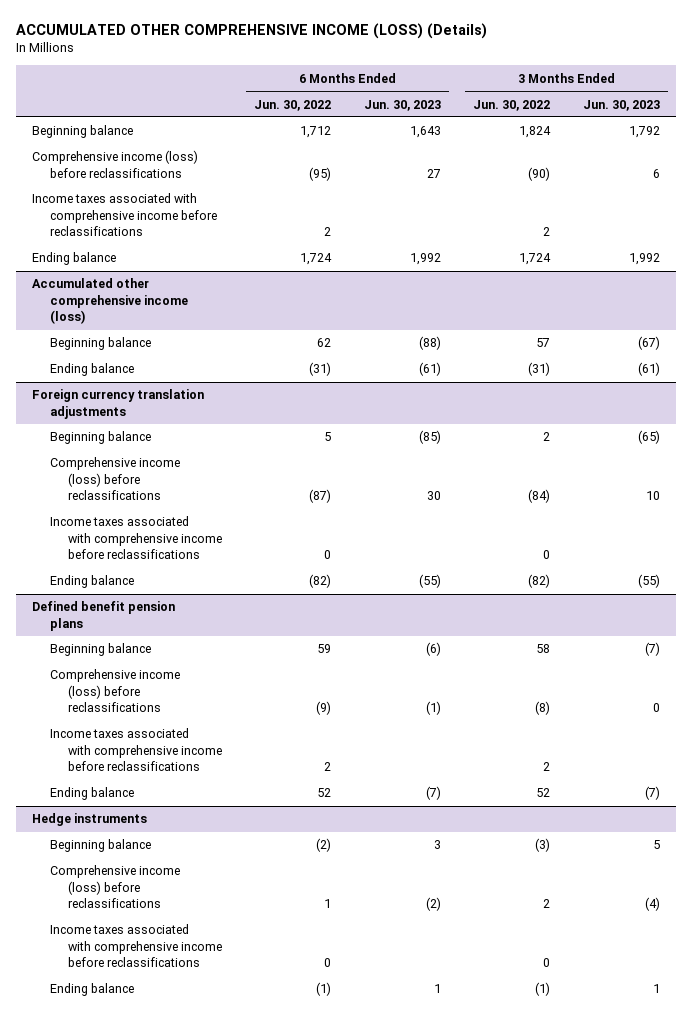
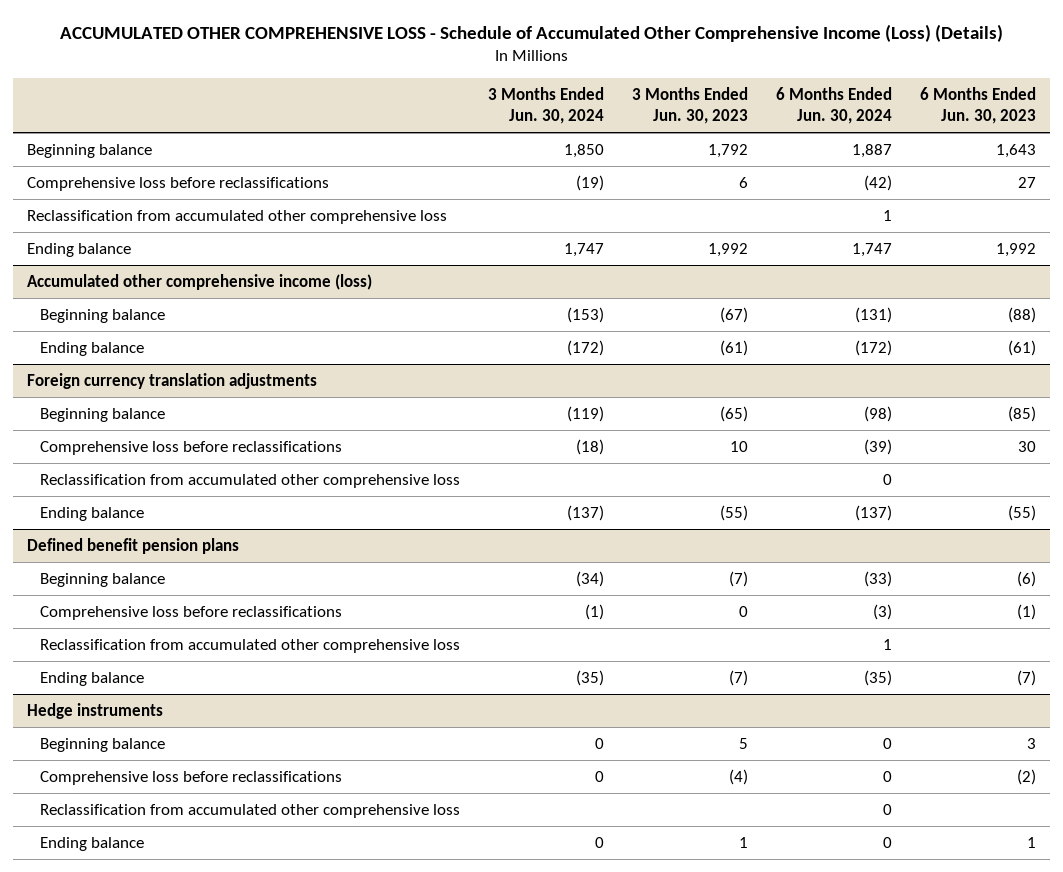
[15,23,487,40] ACCUMULATED OTHER COMPREHENSIVE INCOME (LOSS) (Details) -> [59,23,1003,42] ACCUMULATED OTHER COMPREHENSIVE LOSS - Schedule of Accumulated Other Comprehensive Income (Loss) (Details)
[254,99,332,111] Jun. 30, 2022 -> none
[473,99,551,111] Jun. 30, 2022 -> none
none -> [487,86,604,125] 3 Months Ended Jun. 30, 2024
none -> [775,86,892,125] 6 Months Ended Jun. 30, 2024
[31,193,217,237] Income taxes associated with comprehensive income before reclassifications -> none
[31,150,198,178] Comprehensive income (loss) before reclassifications -> [27,176,330,191] Comprehensive loss before reclassifications
none -> [27,209,448,224] Reclassification from accumulated other comprehensive loss
[49,516,222,560] Income taxes associated with comprehensive income before reclassifications -> none
[49,457,180,501] Comprehensive income (loss) before reclassifications -> [39,440,342,455] Comprehensive loss before reclassifications
none -> [39,473,460,488] Reclassification from accumulated other comprehensive loss
[49,728,222,772] Income taxes associated with comprehensive income before reclassifications -> none
[49,669,180,713] Comprehensive income (loss) before reclassifications -> [39,605,342,620] Comprehensive loss before reclassifications
none -> [39,638,460,653] Reclassification from accumulated other comprehensive loss
[49,924,222,968] Income taxes associated with comprehensive income before reclassifications -> none
[49,865,180,909] Comprehensive income (loss) before reclassifications -> [39,770,342,785] Comprehensive loss before reclassifications
none -> [39,803,460,818] Reclassification from accumulated other comprehensive loss

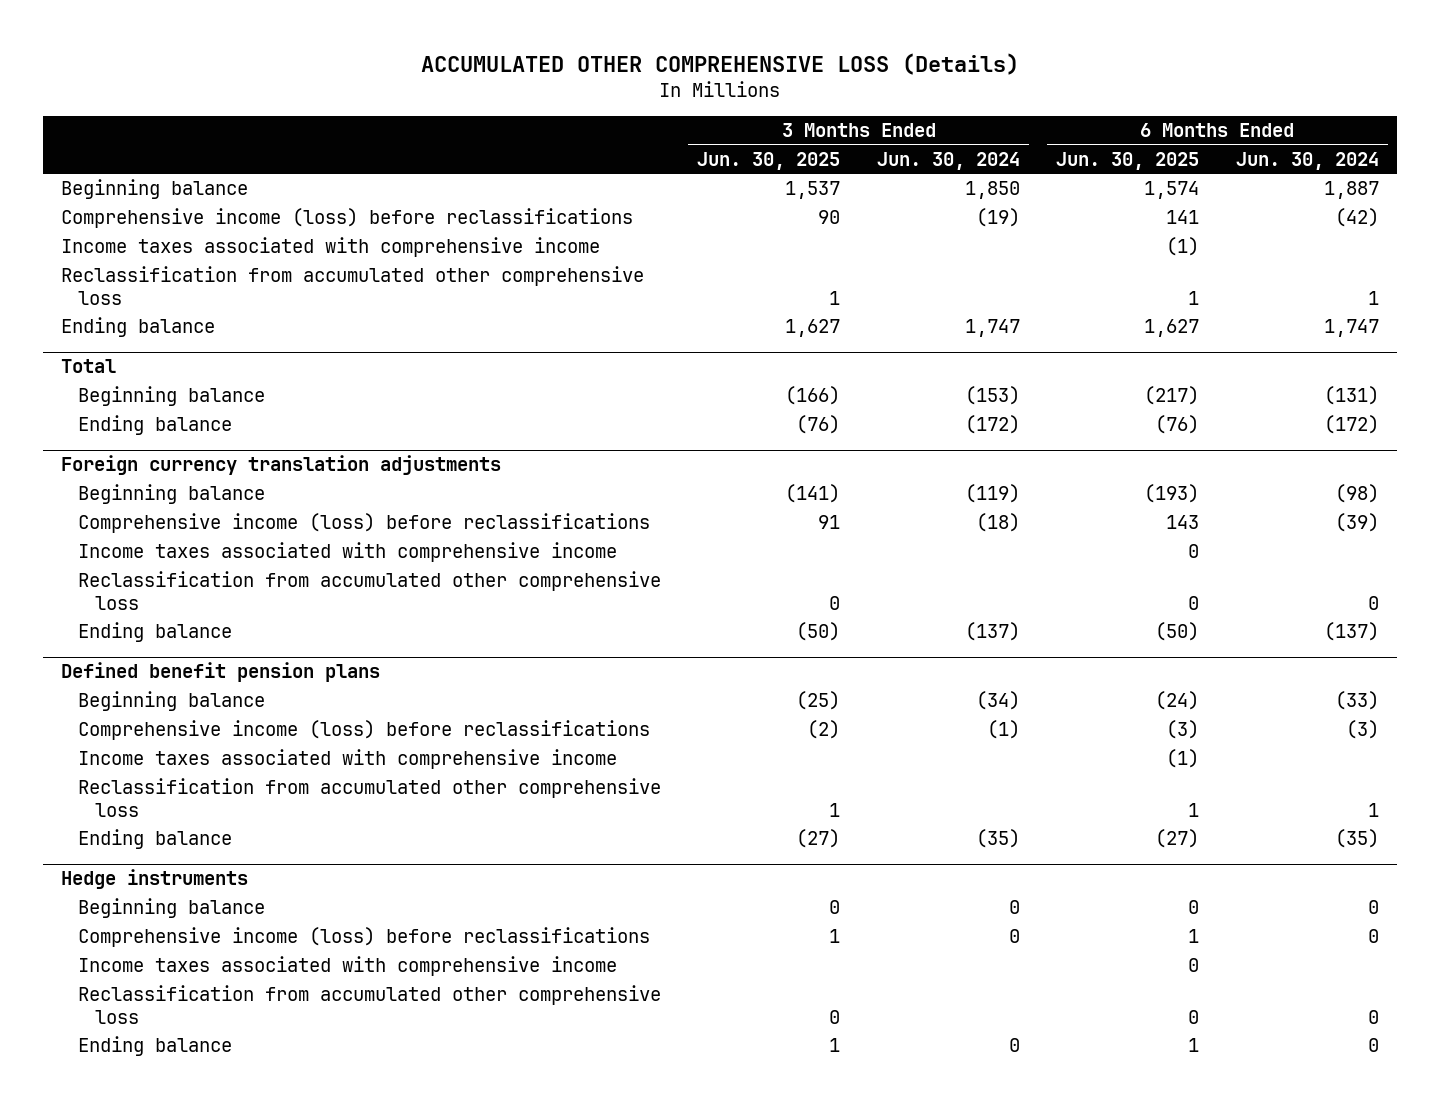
[59,23,1003,42] ACCUMULATED OTHER COMPREHENSIVE LOSS - Schedule of Accumulated Other Comprehensive Income (Loss) (Details) -> [420,52,1019,75] ACCUMULATED OTHER COMPREHENSIVE LOSS (Details)
[631,86,748,125] 3 Months Ended Jun. 30, 2023 -> none
[919,86,1036,125] 6 Months Ended Jun. 30, 2023 -> none
none -> [697,152,841,171] Jun. 30, 2025
none -> [1056,152,1200,171] Jun. 30, 2025
[27,176,330,191] Comprehensive loss before reclassifications -> [60,208,633,229] Comprehensive income (loss) before reclassifications
none -> [60,237,600,258] Income taxes associated with comprehensive income
[27,273,373,290] Accumulated other comprehensive income (loss) -> [60,359,116,374] Total
[39,440,342,455] Comprehensive loss before reclassifications -> [77,513,650,534] Comprehensive income (loss) before reclassifications
none -> [77,542,617,563] Income taxes associated with comprehensive income
[39,605,342,620] Comprehensive loss before reclassifications -> [77,720,650,741] Comprehensive income (loss) before reclassifications
none -> [77,749,617,770] Income taxes associated with comprehensive income
[39,770,342,785] Comprehensive loss before reclassifications -> [77,927,650,948] Comprehensive income (loss) before reclassifications
none -> [77,956,617,977] Income taxes associated with comprehensive income

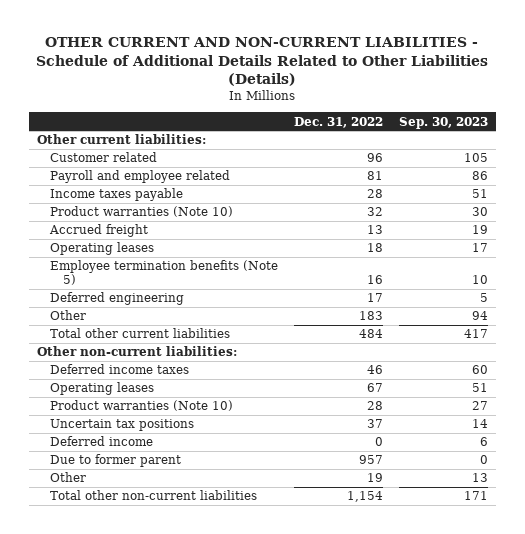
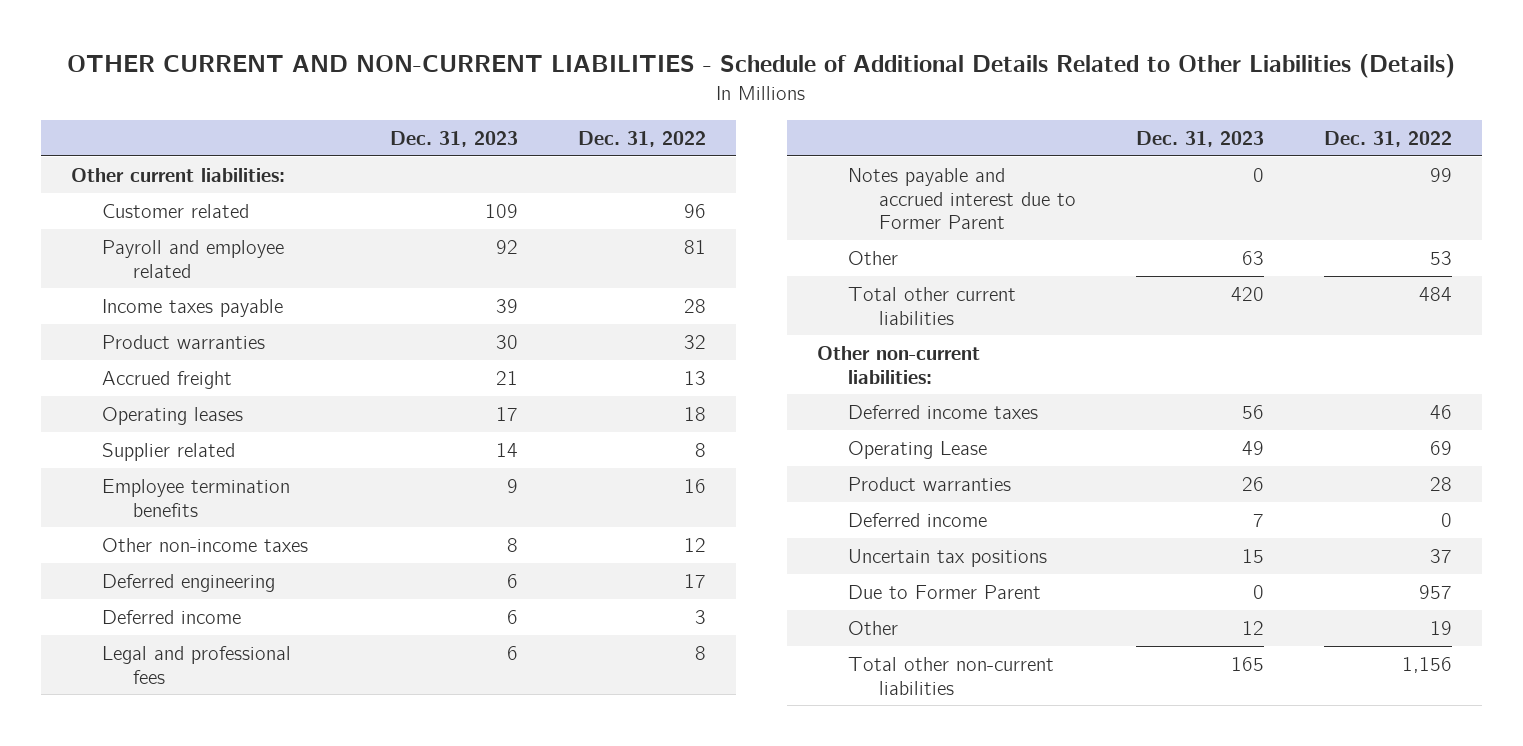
[398,116,488,129] Sep. 30, 2023 -> none
none -> [390,130,519,147] Dec. 31, 2023
[49,206,233,218] Product warranties (Note 10) -> [101,334,265,349] Product warranties
none -> [101,442,235,461] Supplier related
[49,260,278,286] Employee termination benefits (Note 5) -> [101,478,290,517] Employee termination benefits
none -> [101,537,308,552] Other non-income taxes
none -> [101,609,241,624] Deferred income
none -> [101,645,291,684] Legal and professional fees
none -> [847,167,1076,230] Notes payable and accrued interest due to Former Parent
[358,311,383,321] 183 -> [1430,250,1453,265] 53
[49,382,154,396] Operating leases -> [847,440,987,459] Operating Lease
[366,383,383,393] 67 -> [1430,440,1453,455] 69
[49,400,233,412] Product warranties (Note 10) -> [847,476,1011,491] Product warranties
[49,419,194,432] Uncertain tax positions -> [847,548,1047,567] Uncertain tax positions
[49,454,181,468] Due to former parent -> [847,584,1041,599] Due to Former Parent
[346,491,383,503] 1,154 -> [1402,656,1453,673] 1,156

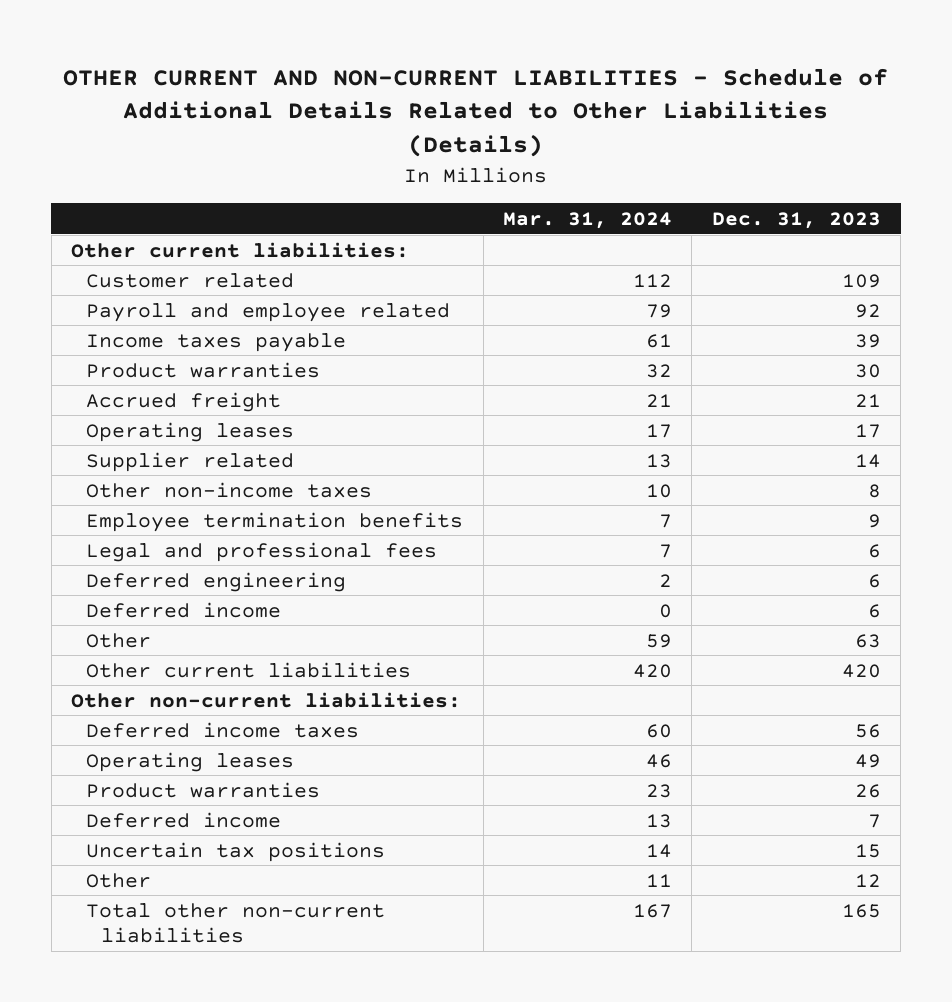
[578,130,707,147] Dec. 31, 2022 -> none
none -> [502,211,672,229] Mar. 31, 2024
[101,478,290,517] Employee termination benefits -> [86,511,464,532] Employee termination benefits
[101,645,291,684] Legal and professional fees -> [86,541,438,562] Legal and professional fees
[847,167,1076,230] Notes payable and accrued interest due to Former Parent -> none
[847,286,1016,325] Total other current liabilities -> [86,661,412,678] Other current liabilities
[847,440,987,459] Operating Lease -> [86,751,295,772] Operating leases
[847,584,1041,599] Due to Former Parent -> none

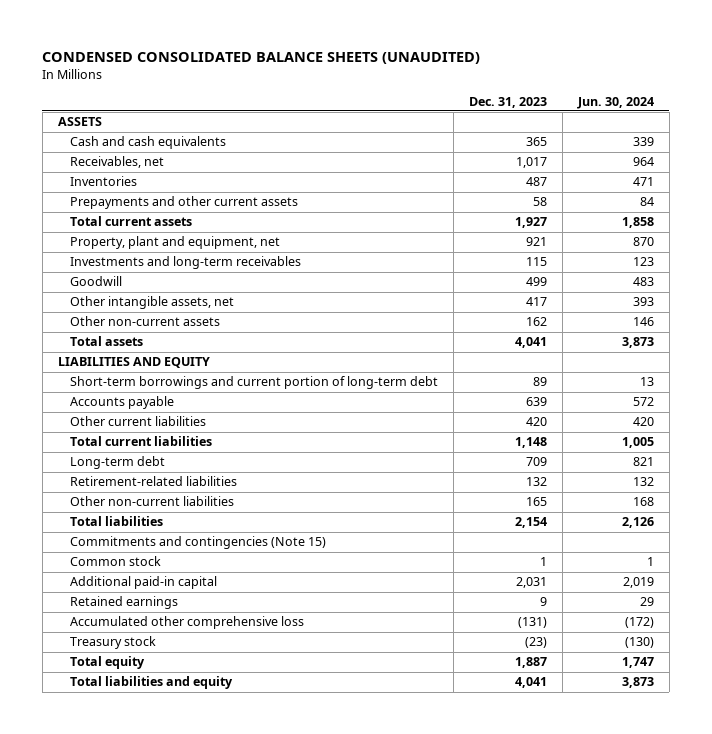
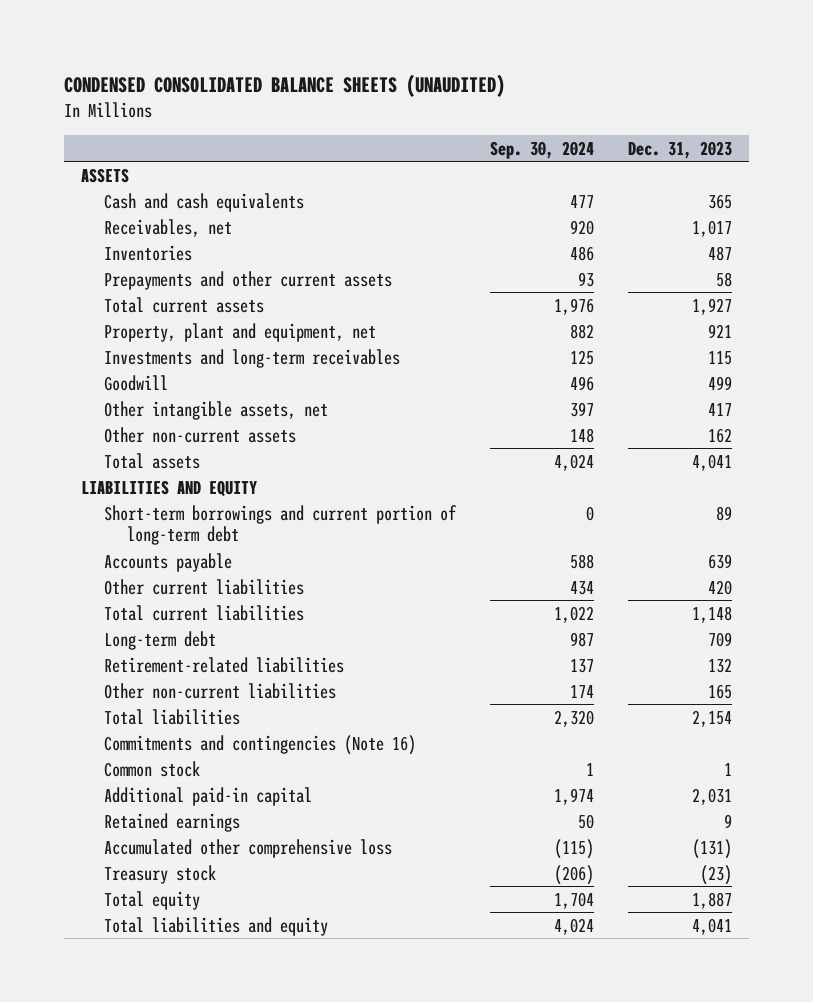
[576,96,654,109] Jun. 30, 2024 -> none
none -> [489,140,594,159] Sep. 30, 2024
[70,536,327,550] Commitments and contingencies (Note 15) -> [103,734,416,755] Commitments and contingencies (Note 16)

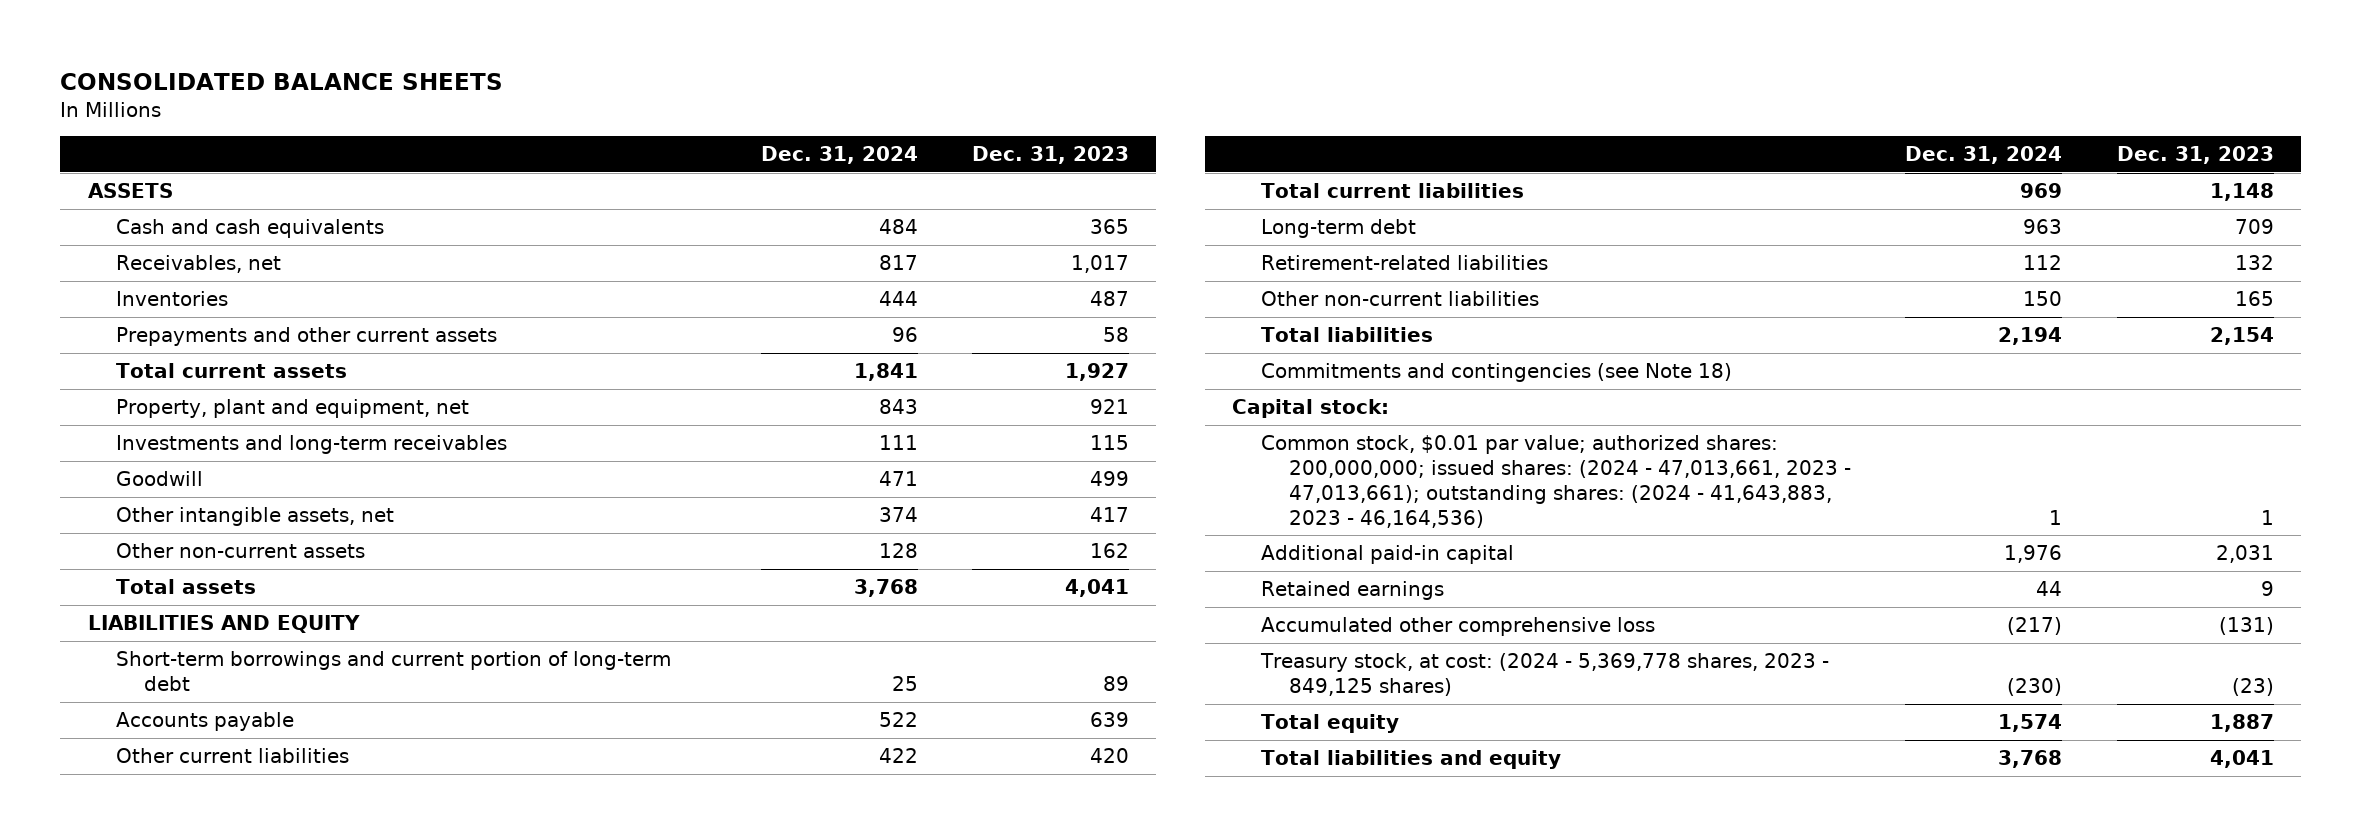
[63,74,505,98] CONDENSED CONSOLIDATED BALANCE SHEETS (UNAUDITED) -> [60,73,504,91] CONSOLIDATED BALANCE SHEETS
[489,140,594,159] Sep. 30, 2024 -> none
none -> [760,146,918,165] Dec. 31, 2024
[103,734,416,755] Commitments and contingencies (Note 16) -> [1260,362,1732,382] Commitments and contingencies (see Note 18)
none -> [1232,398,1390,418] Capital stock:
[103,760,200,777] Common stock -> [1260,434,1851,528] Common stock, $0.01 par value; authorized shares: 200,000,000; issued shares: (2024 - 47,013,661, 2023 - 47,013,661); outstanding shares: (2024 - 41,643,883, 2023 - 46,164,536)
[103,864,216,884] Treasury stock -> [1259,652,1829,696] Treasury stock, at cost: (2024 - 5,369,778 shares, 2023 - 849,125 shares)

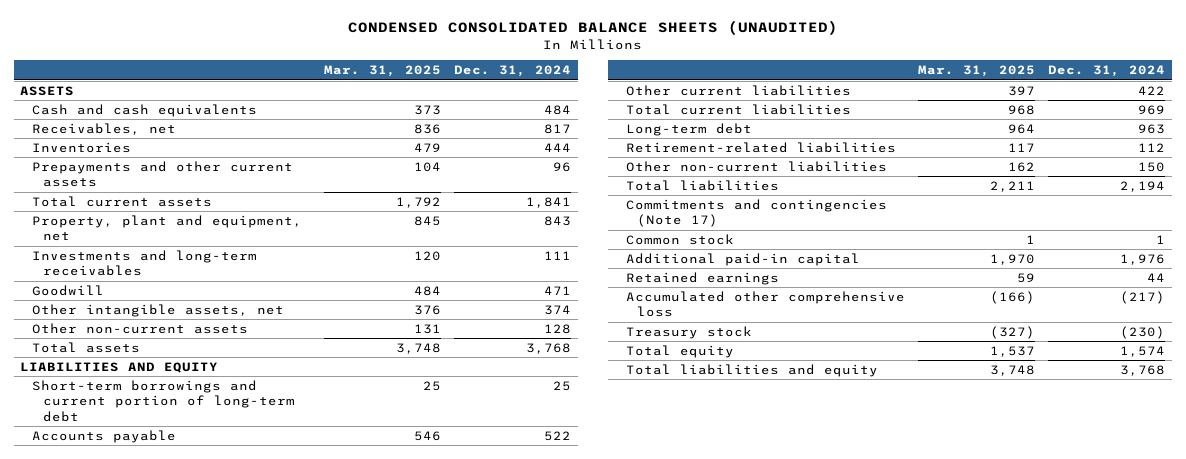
[60,73,504,91] CONSOLIDATED BALANCE SHEETS -> [347,20,838,36] CONDENSED CONSOLIDATED BALANCE SHEETS (UNAUDITED)
[972,146,1130,165] Dec. 31, 2023 -> none
none -> [324,65,442,78] Mar. 31, 2025
[1232,398,1390,418] Capital stock: -> none
[1260,362,1732,382] Commitments and contingencies (see Note 18) -> [625,198,887,228] Commitments and contingencies (Note 17)
[1260,434,1851,528] Common stock, $0.01 par value; authorized shares: 200,000,000; issued shares: (2024 - 47,013,661, 2023 - 47,013,661); outstanding shares: (2024 - 41,643,883, 2023 - 46,164,536) -> [625,233,734,245] Common stock
[1259,652,1829,696] Treasury stock, at cost: (2024 - 5,369,778 shares, 2023 - 849,125 shares) -> [625,325,752,339] Treasury stock

